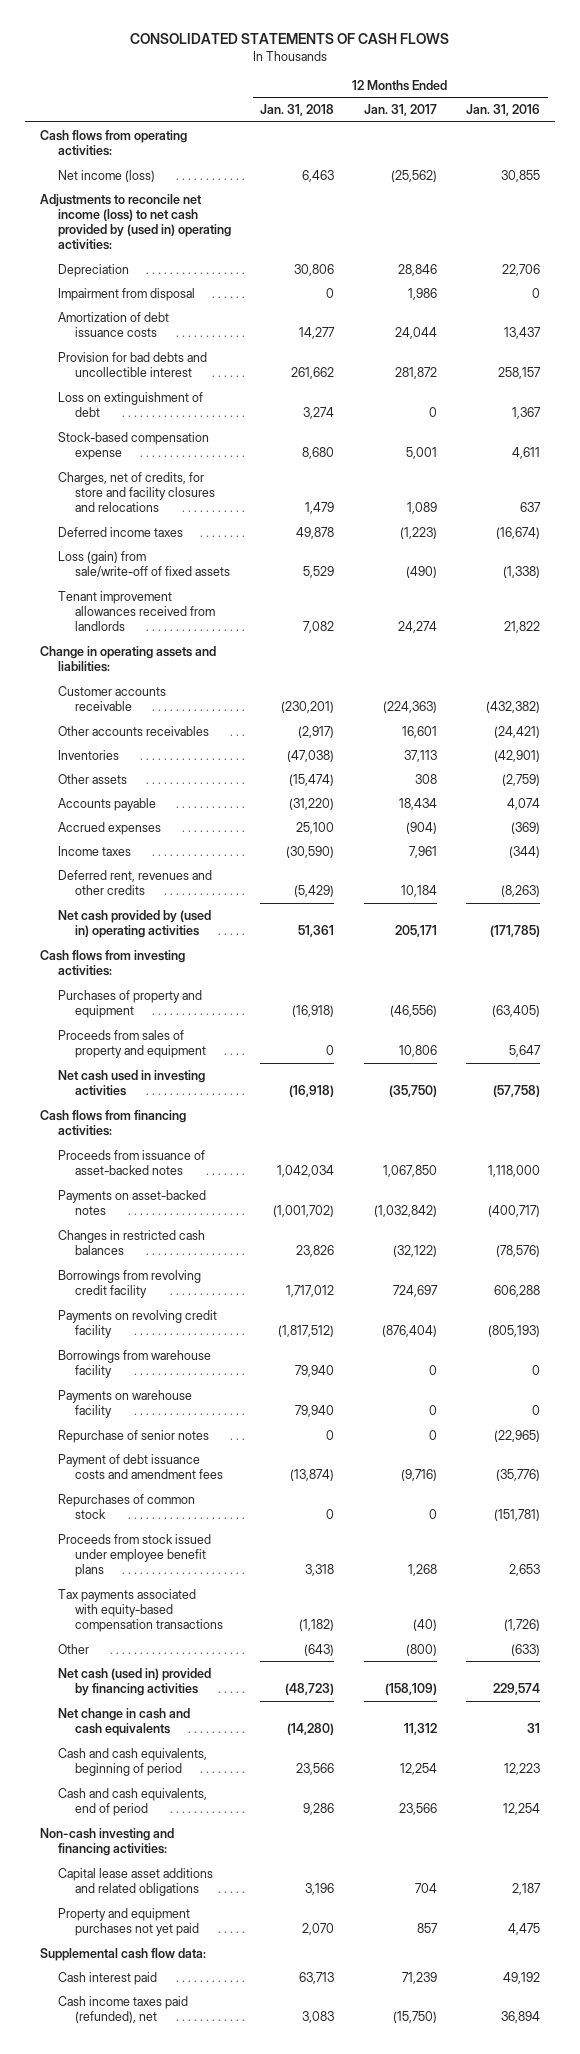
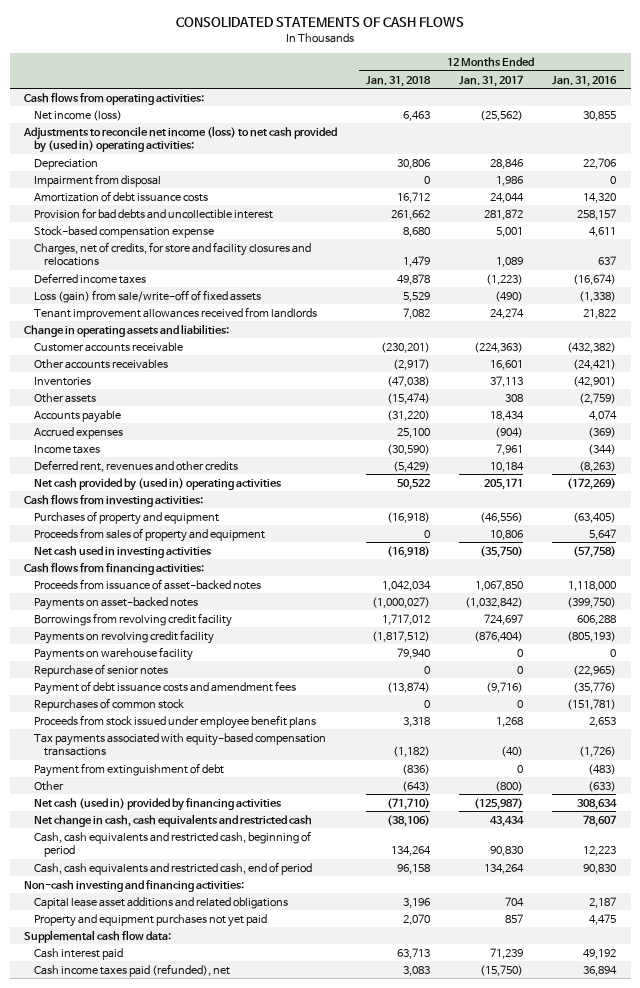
[299,326,336,339] 14,277 -> [397,191,431,203] 16,712
[504,326,542,339] 13,437 -> [583,192,617,203] 14,320
[57,391,203,417] Loss on extinguishment of debt -> none
[298,924,335,937] 51,361 -> [397,478,431,490] 50,522
[490,924,541,937] (171,785) -> [567,477,617,490] (172,269)
[57,1229,205,1255] Changes in restricted cash balances -> none
[273,1204,335,1217] (1,001,702) -> [372,596,431,608] (1,000,027)
[488,1204,541,1217] (400,717) -> [567,596,617,608] (399,750)
[57,1349,211,1378] Borrowings from warehouse facility -> none
none -> [34,762,225,777] Payment from extinguishment of debt
[285,1682,335,1695] (48,723) -> [387,797,431,810] (71,710)
[384,1682,437,1695] (158,109) -> [474,797,524,810] (125,987)
[493,1682,541,1695] 229,574 -> [577,798,618,810] 308,634
[57,1707,190,1736] Net change in cash and cash equivalents -> [34,813,313,827] Net change in cash, cash equivalents and restricted cash
[287,1722,335,1735] (14,280) -> [387,814,431,827] (38,106)
[403,1722,437,1735] 11,312 -> [490,815,525,827] 43,434
[527,1722,541,1733] 31 -> [583,814,617,827] 78,607
[57,1747,207,1776] Cash and cash equivalents, beginning of period -> [34,830,312,858] Cash, cash equivalents and restricted cash, beginning of period
[296,1762,335,1775] 23,566 -> [391,846,432,857] 134,264
[399,1762,437,1775] 12,254 -> [490,846,524,857] 90,830
[57,1787,207,1816] Cash and cash equivalents, end of period -> [34,861,313,875] Cash, cash equivalents and restricted cash, end of period
[303,1802,335,1815] 9,286 -> [397,863,431,874] 96,158
[398,1802,437,1815] 23,566 -> [484,863,525,874] 134,264
[503,1802,541,1815] 12,254 -> [583,863,617,874] 90,830

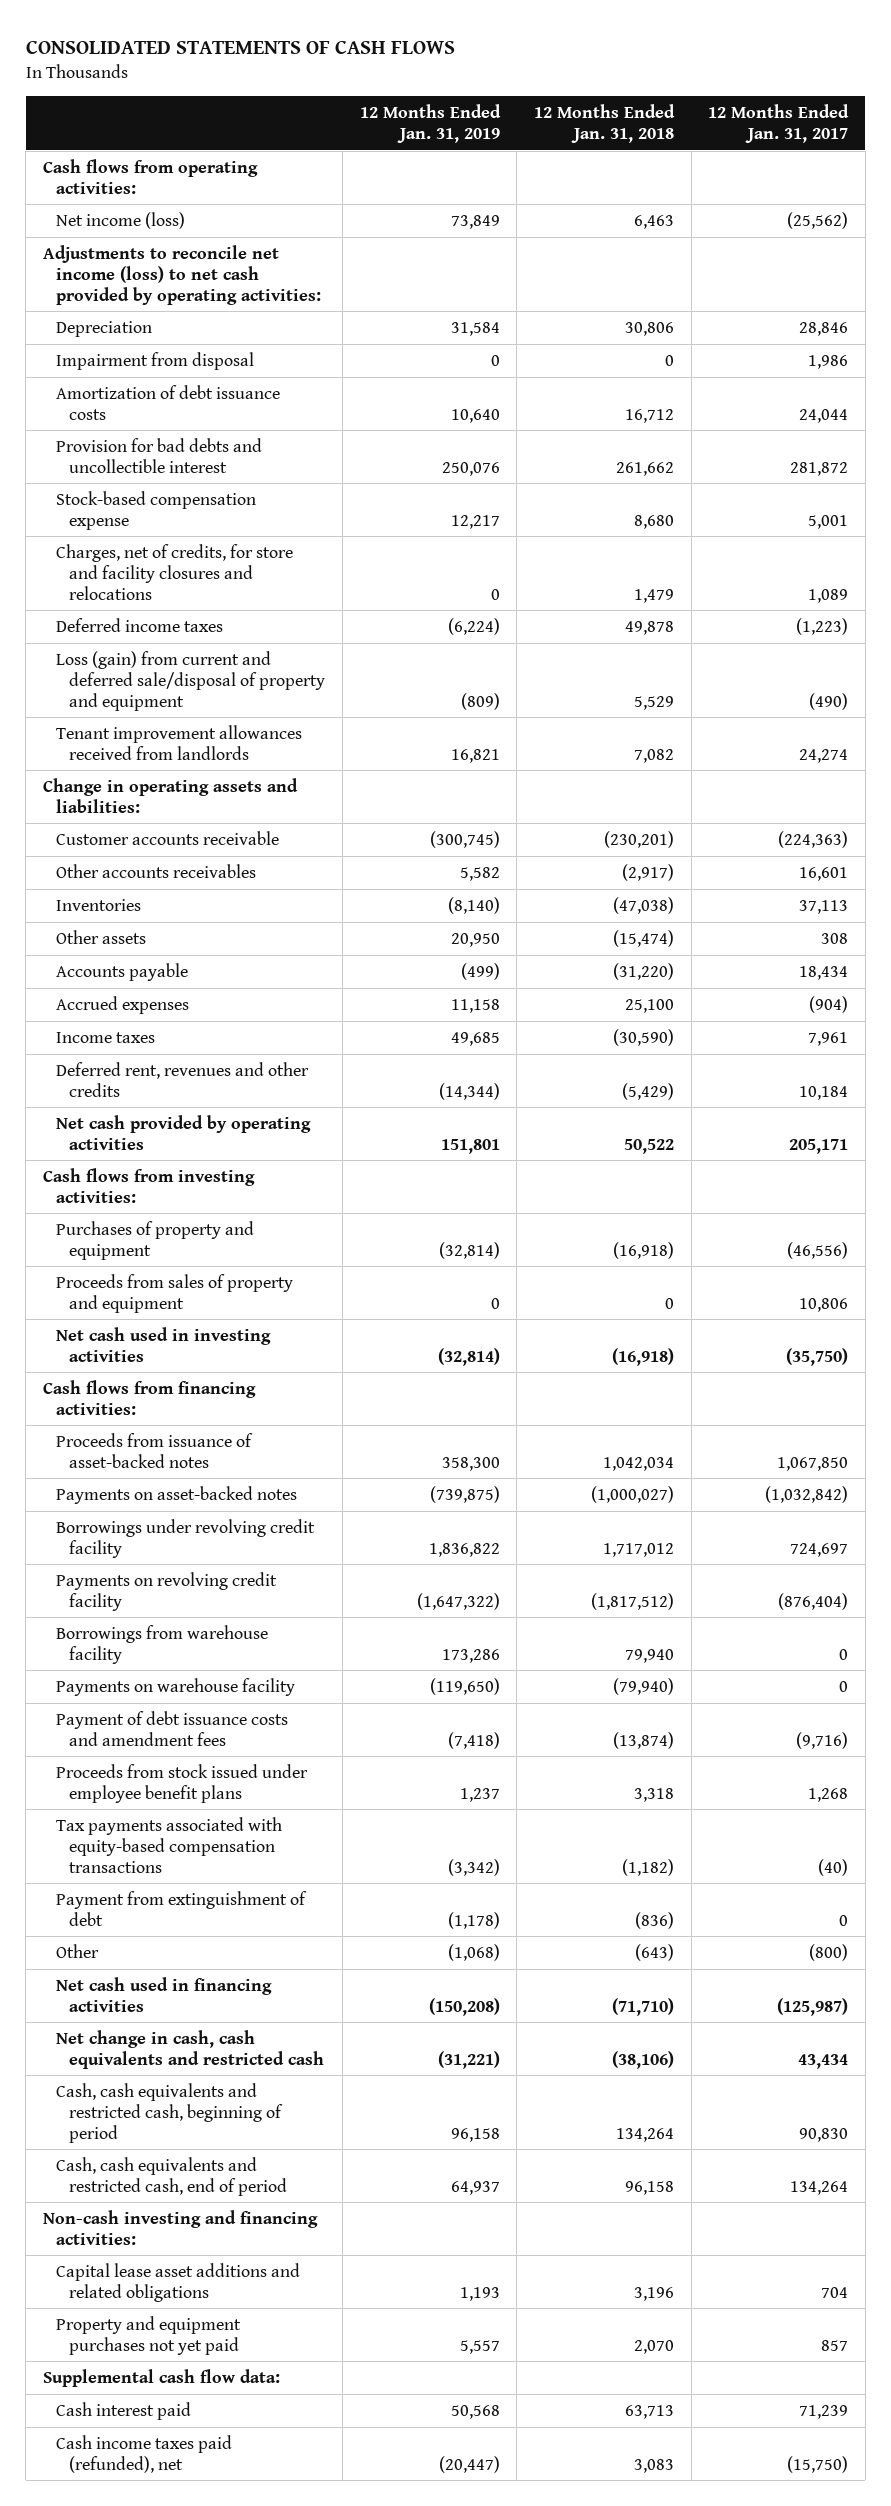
[552,75,618,87] Jan. 31, 2016 -> none
none -> [359,104,501,143] 12 Months Ended Jan. 31, 2019
[23,125,338,154] Adjustments to reconcile net income (loss) to net cash provided by (used in) operating activities: -> [42,244,322,305] Adjustments to reconcile net income (loss) to net cash provided by operating activities:
[34,289,262,303] Loss (gain) from sale/write-off of fixed assets -> [56,650,326,711] Loss (gain) from current and deferred sale/disposal of property and equipment
[34,477,283,491] Net cash provided by (used in) operating activities -> [56,1114,312,1150] Net cash provided by operating activities
[34,612,233,627] Borrowings from revolving credit facility -> [56,1518,316,1558] Borrowings under revolving credit facility
[34,663,169,677] Repurchase of senior notes -> none
none -> [56,1624,269,1664] Borrowings from warehouse facility
[397,647,431,659] 79,940 -> [612,1677,674,1695] (79,940)
[34,697,185,711] Repurchases of common stock -> none
[34,797,283,811] Net cash (used in) provided by financing activities -> [56,1976,273,2012] Net cash used in financing activities

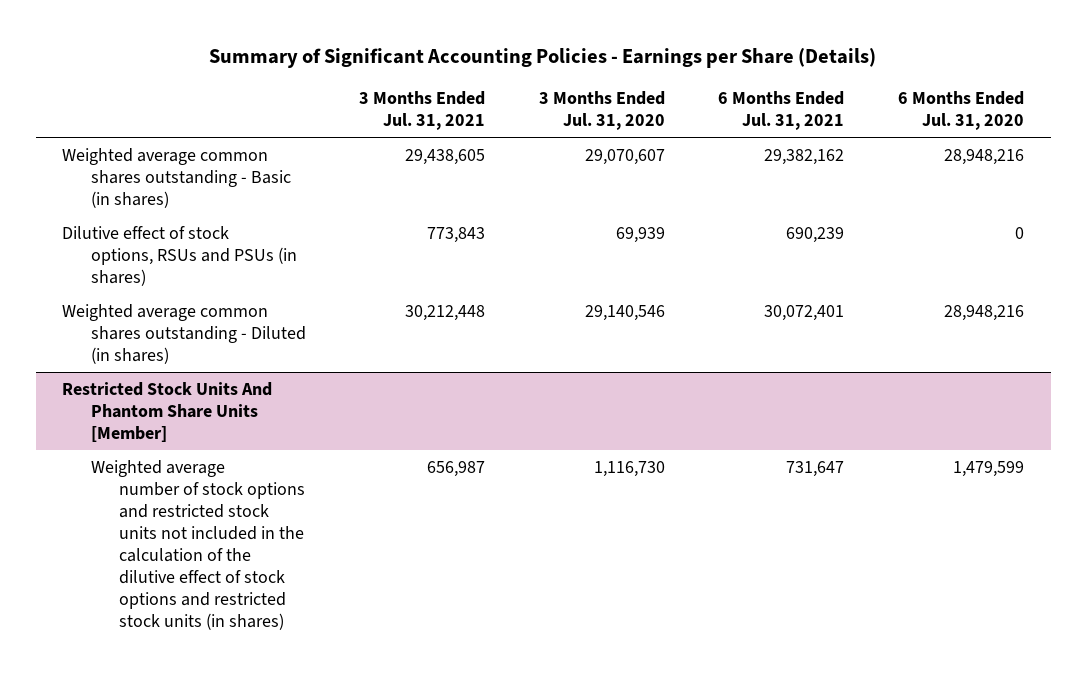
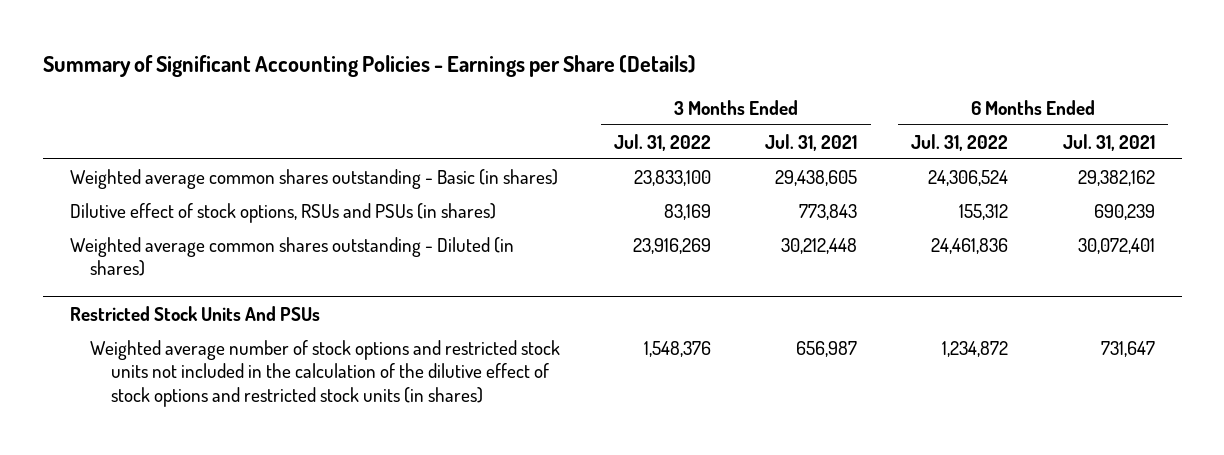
[538,91,665,131] 3 Months Ended Jul. 31, 2020 -> none
[897,91,1024,131] 6 Months Ended Jul. 31, 2020 -> none
none -> [614,133,712,151] Jul. 31, 2022
none -> [911,133,1009,151] Jul. 31, 2022
[62,381,273,442] Restricted Stock Units And Phantom Share Units [Member] -> [69,305,320,321] Restricted Stock Units And PSUs

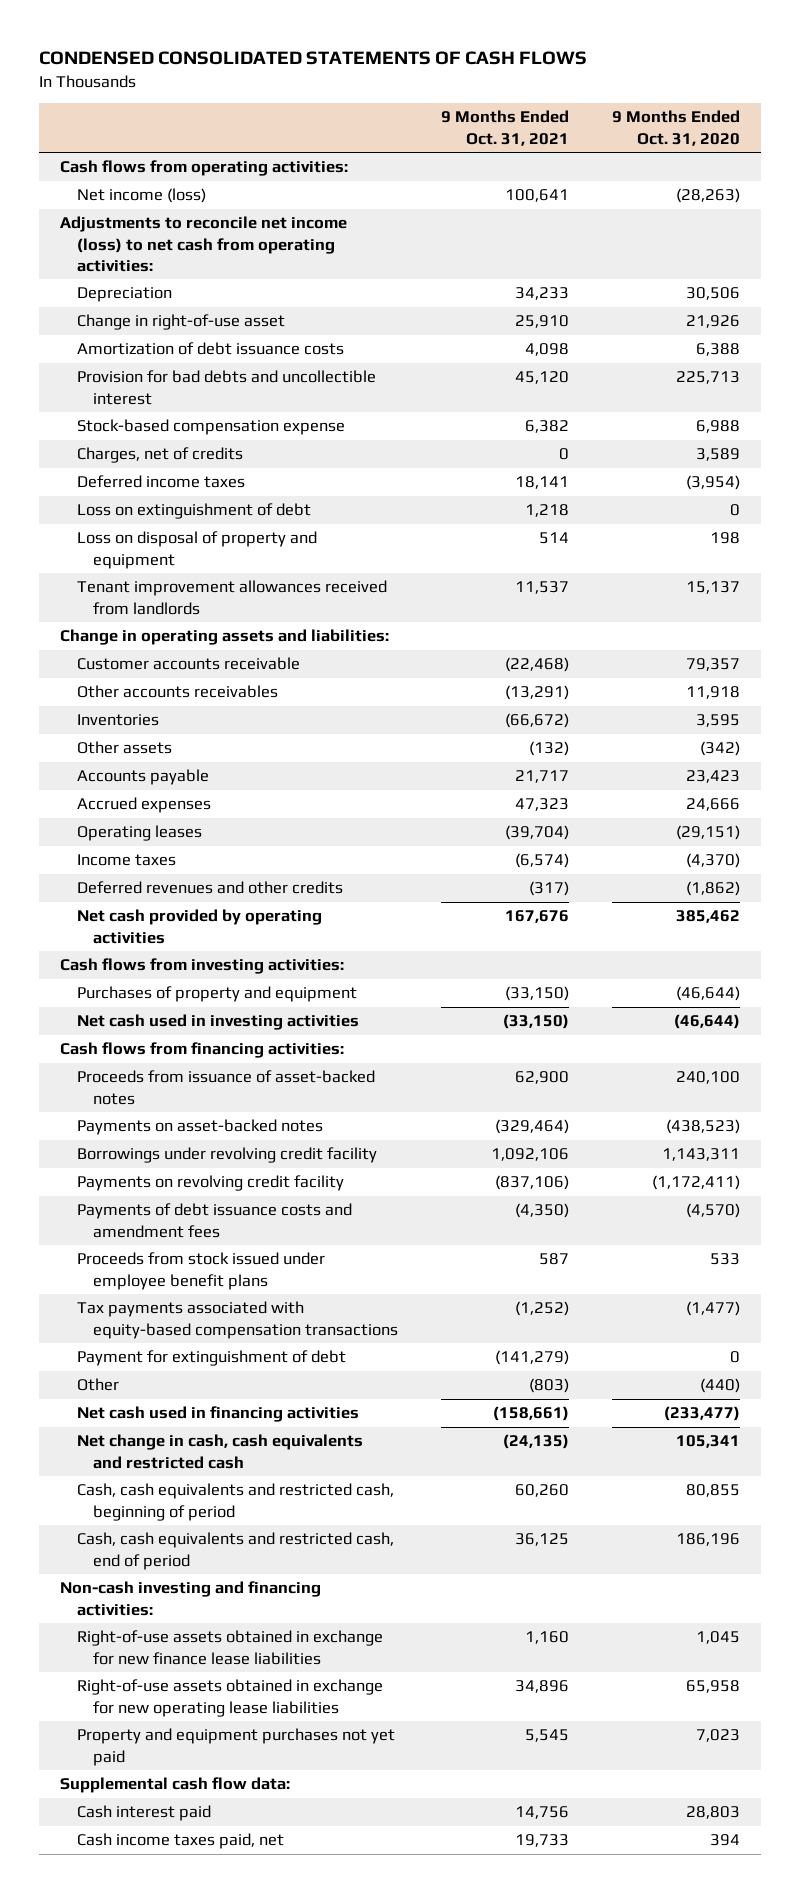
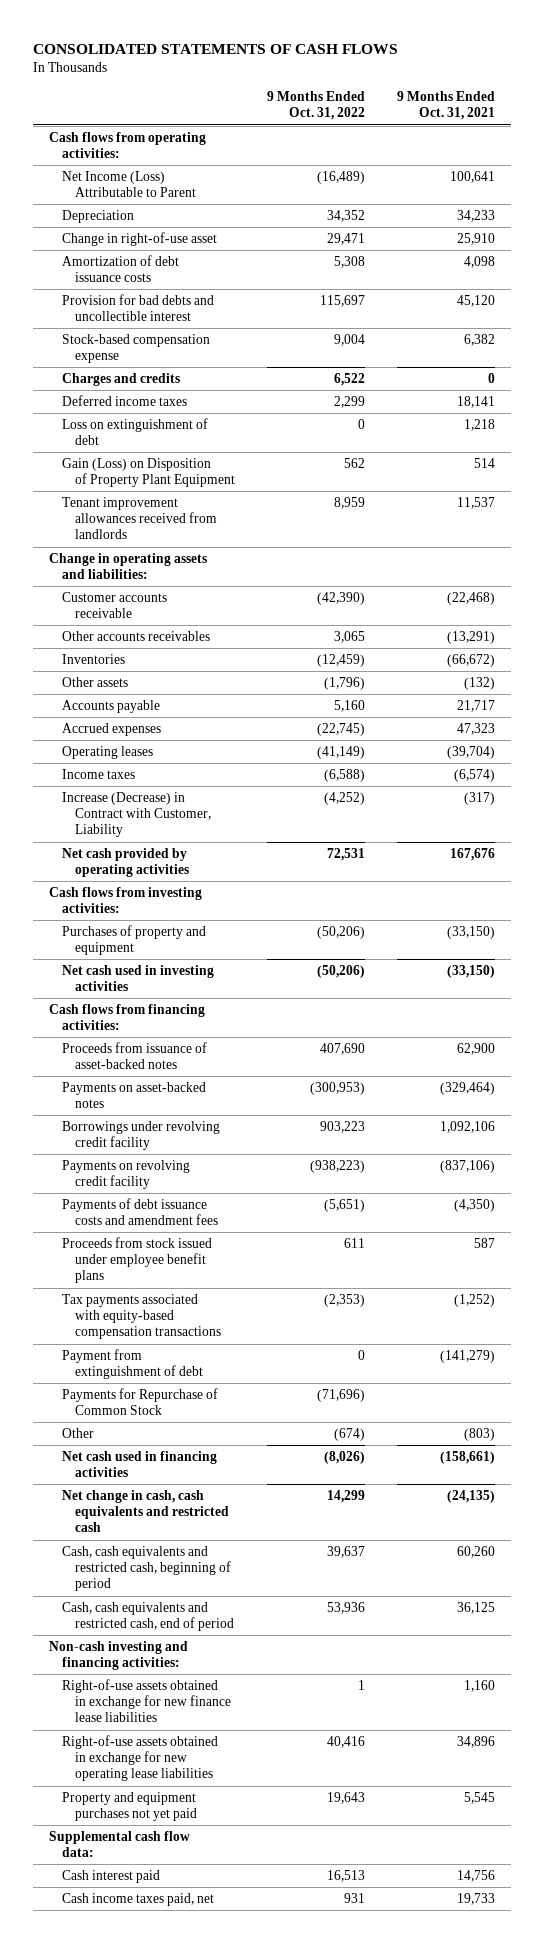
[38,51,587,66] CONDENSED CONSOLIDATED STATEMENTS OF CASH FLOWS -> [32,43,398,54] CONSOLIDATED STATEMENTS OF CASH FLOWS
[611,110,740,146] 9 Months Ended Oct. 31, 2020 -> none
none -> [266,91,365,121] 9 Months Ended Oct. 31, 2022
[60,216,348,272] Adjustments to reconcile net income (loss) to net cash from operating activities: -> none
[76,188,206,204] Net income (loss) -> [61,170,196,198] Net Income (Loss) Attributable to Parent
[76,447,243,464] Charges, net of credits -> none
none -> [61,372,180,386] Charges and credits
[76,531,317,569] Loss on disposal of property and equipment -> [61,457,235,488] Gain (Loss) on Disposition of Property Plant Equipment
[76,881,343,895] Deferred revenues and other credits -> [61,791,211,838] Increase (Decrease) in Contract with Customer, Liability
[76,1350,346,1367] Payment for extinguishment of debt -> [61,1348,203,1380] Payment from extinguishment of debt
none -> [61,1387,218,1416] Payments for Repurchase of Common Stock

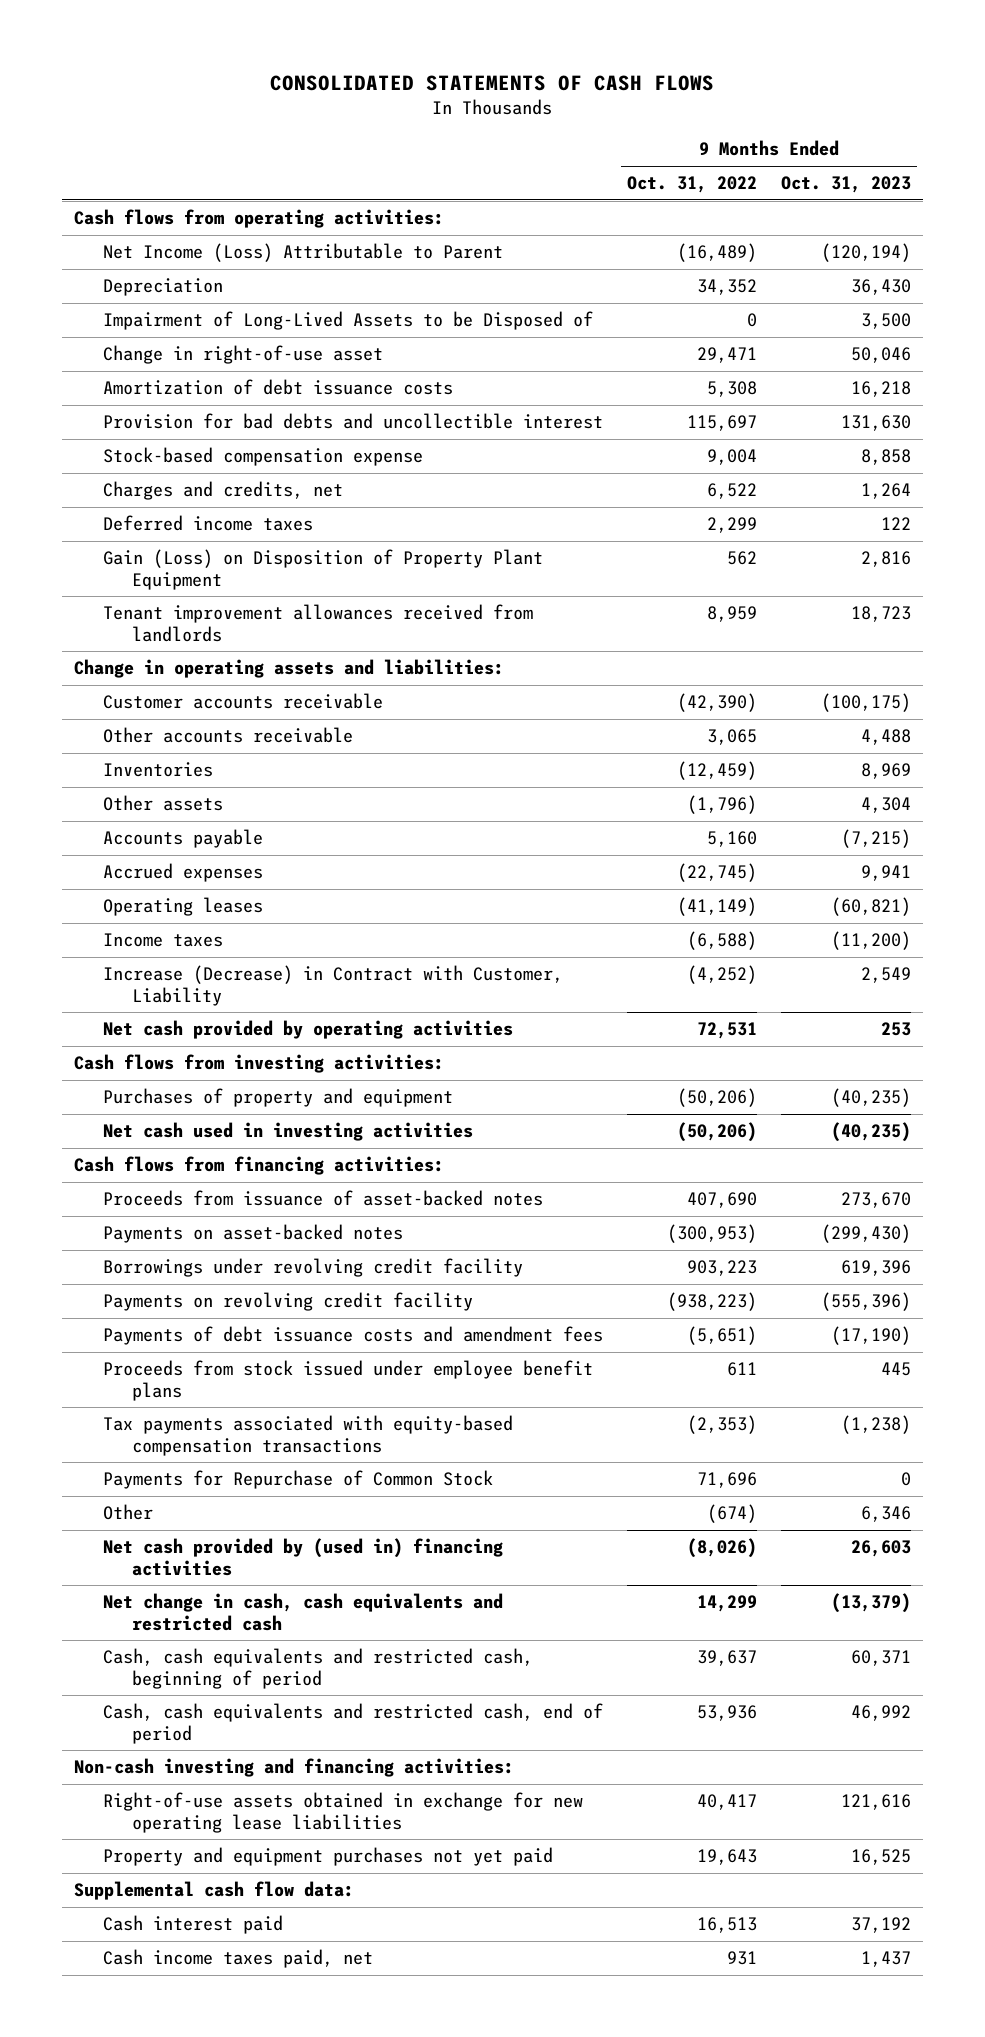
[397,91,496,121] 9 Months Ended Oct. 31, 2021 -> none
none -> [780,176,911,194] Oct. 31, 2023
none -> [102,311,593,331] Impairment of Long-Lived Assets to be Disposed of
[61,372,180,386] Charges and credits -> [102,481,343,501] Charges and credits, net
[61,417,208,446] Loss on extinguishment of debt -> none
[61,630,210,641] Other accounts receivables -> [102,727,353,744] Other accounts receivable
[61,1348,203,1380] Payment from extinguishment of debt -> none
[316,1388,365,1402] (71,696) -> [696,1472,757,1489] 71,696
[61,1450,217,1478] Net cash used in financing activities -> [102,1538,503,1576] Net cash provided by (used in) financing activities
[61,1678,231,1723] Right-of-use assets obtained in exchange for new finance lease liabilities -> none
[326,1735,365,1748] 40,416 -> [696,1794,757,1811] 40,417

